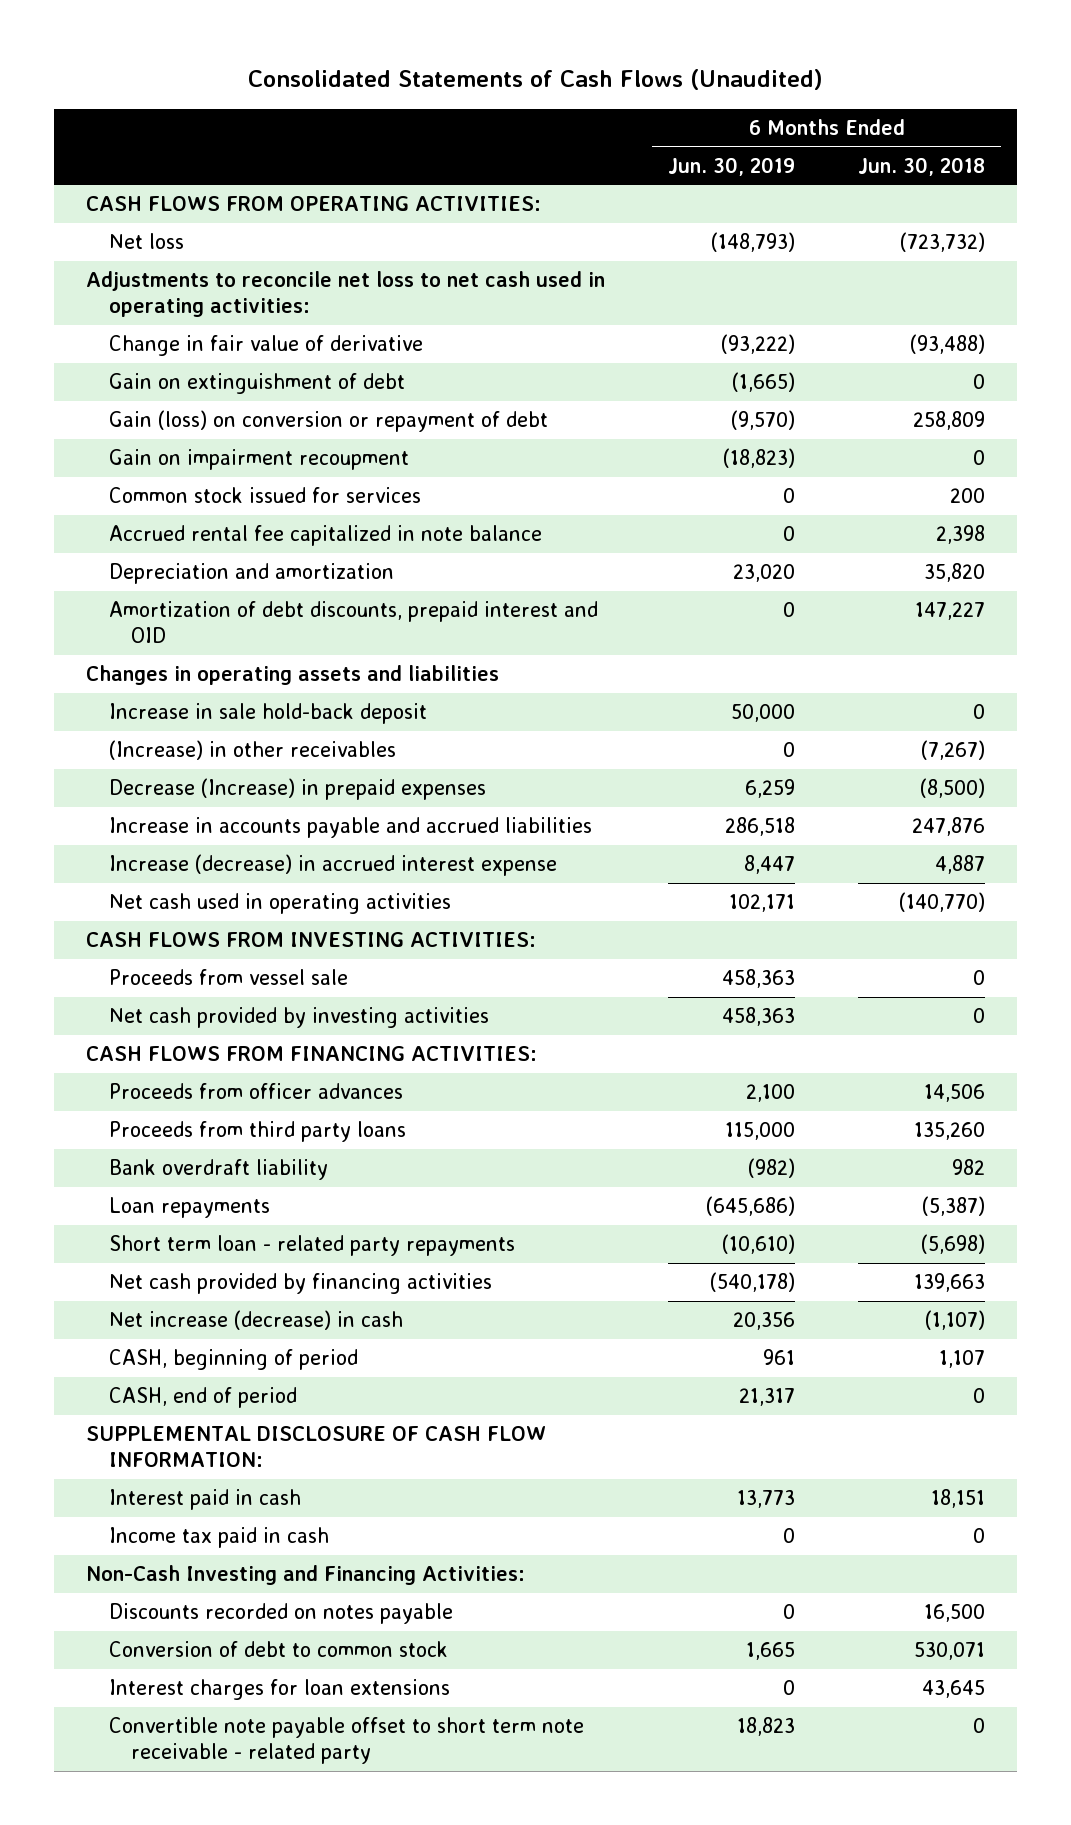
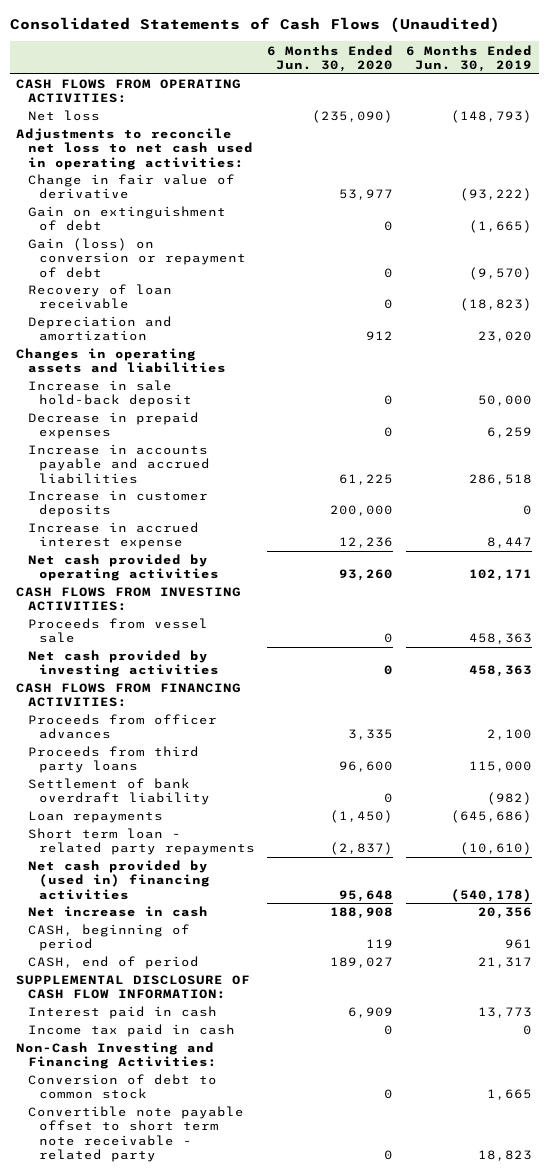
[858,156,986,176] Jun. 30, 2018 -> none
none -> [267,44,394,72] 6 Months Ended Jun. 30, 2020
[108,487,421,504] Common stock issued for services -> none
[108,525,542,547] Accrued rental fee capitalized in note balance -> none
[108,449,409,471] Gain on impairment recoupment -> [27,284,172,310] Recovery of loan receivable
[108,601,598,644] Amortization of debt discounts, prepaid interest and OID -> none
[108,740,396,761] (Increase) in other receivables -> none
[108,778,486,801] Decrease (Increase) in prepaid expenses -> [27,412,199,440] Decrease in prepaid expenses
none -> [27,490,208,518] Increase in customer deposits
[108,854,557,877] Increase (decrease) in accrued interest expense -> [27,522,199,550] Increase in accrued interest expense
[108,893,451,915] Net cash used in operating activities -> [27,554,219,582] Net cash provided by operating activities
[108,1159,328,1181] Bank overdraft liability -> [27,778,210,806] Settlement of bank overdraft liability
[108,1273,492,1295] Net cash provided by financing activities -> [27,860,210,900] Net cash provided by (used in) financing activities
[108,1310,403,1331] Net increase (decrease) in cash -> [27,906,208,918] Net increase in cash
[108,1603,453,1625] Discounts recorded on notes payable -> none
[108,1679,450,1701] Interest charges for loan extensions -> none

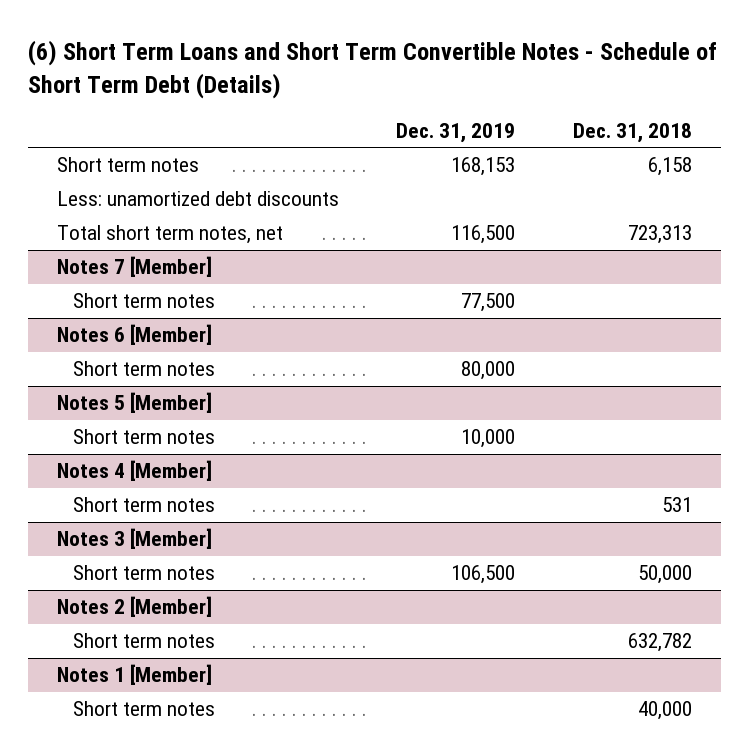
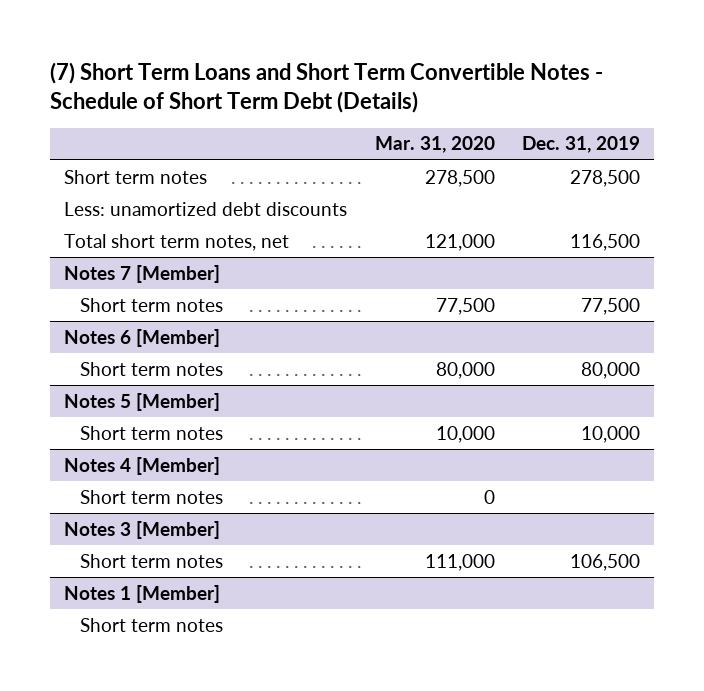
[27,40,717,99] (6) Short Term Loans and Short Term Convertible Notes - Schedule of Short Term Debt (Details) -> [50,61,604,113] (7) Short Term Loans and Short Term Convertible Notes - Schedule of Short Term Debt (Details)
[573,122,693,143] Dec. 31, 2018 -> none
none -> [374,136,495,154] Mar. 31, 2020
[451,157,516,177] 168,153 -> [570,169,641,187] 278,500
[56,596,212,618] Notes 2 [Member] -> none
[72,633,215,649] Short term notes -> none

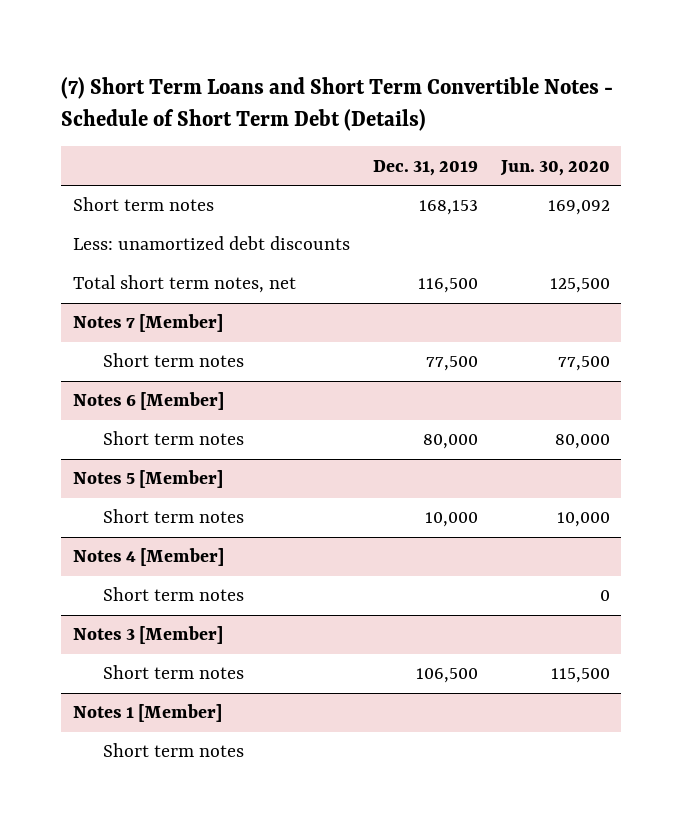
[374,136,495,154] Mar. 31, 2020 -> none
none -> [499,159,610,176] Jun. 30, 2020
[570,169,641,187] 278,500 -> [418,200,478,216] 168,153

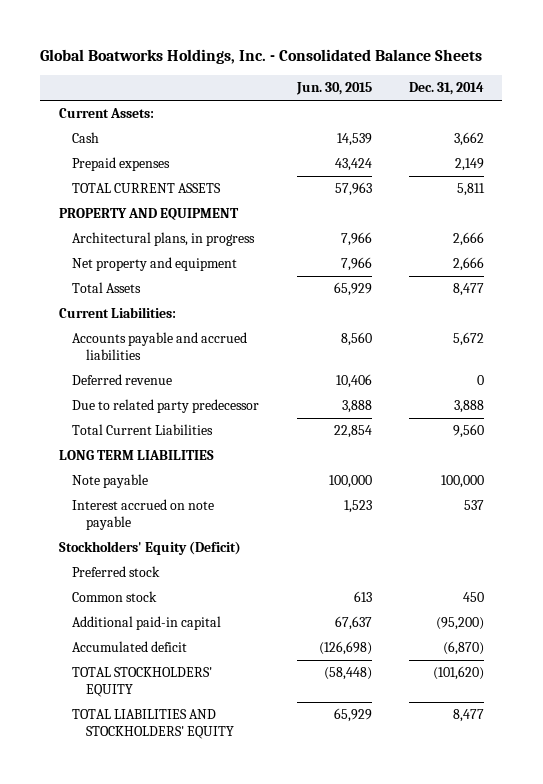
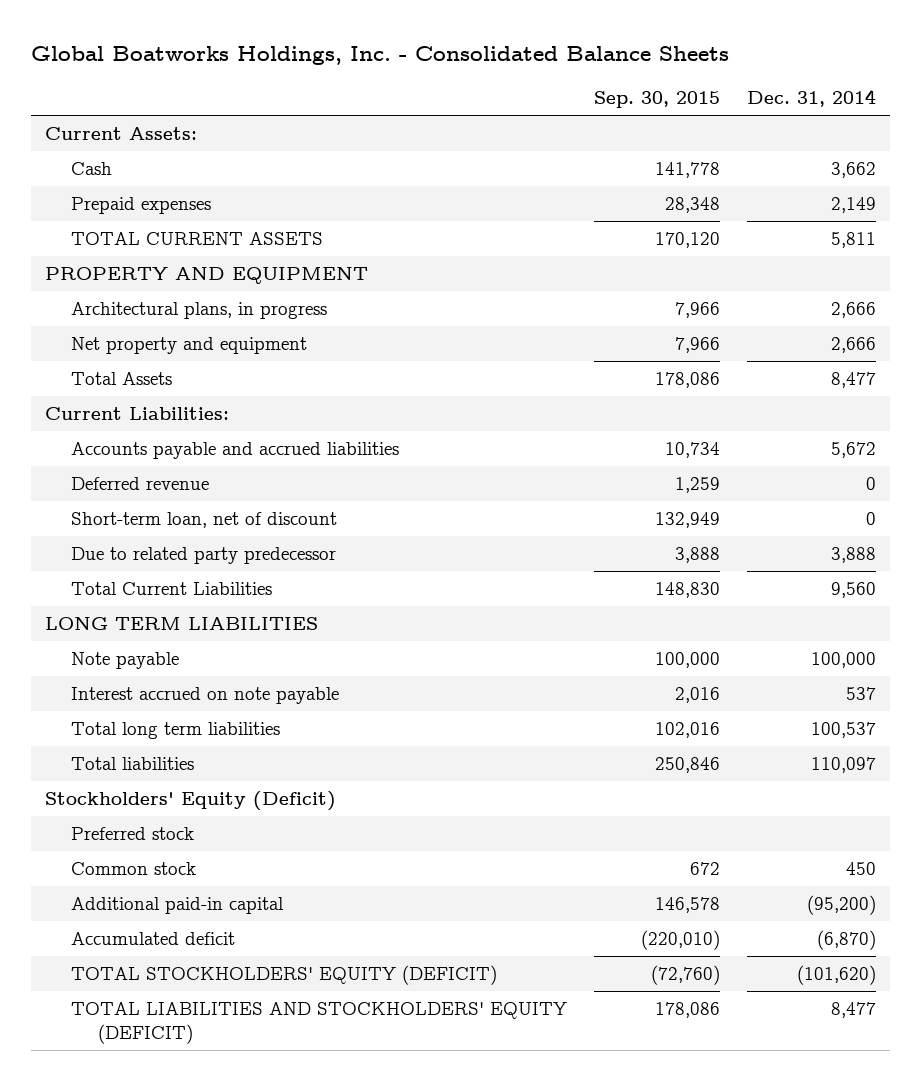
[295,82,372,96] Jun. 30, 2015 -> none
none -> [594,91,721,109] Sep. 30, 2015
none -> [71,512,338,529] Short-term loan, net of discount
none -> [71,722,281,740] Total long term liabilities
none -> [71,757,195,771] Total liabilities
[72,667,213,698] TOTAL STOCKHOLDERS' EQUITY -> [71,965,498,986] TOTAL STOCKHOLDERS' EQUITY (DEFICIT)
[72,709,234,740] TOTAL LIABILITIES AND STOCKHOLDERS' EQUITY -> [71,1002,568,1044] TOTAL LIABILITIES AND STOCKHOLDERS' EQUITY (DEFICIT)

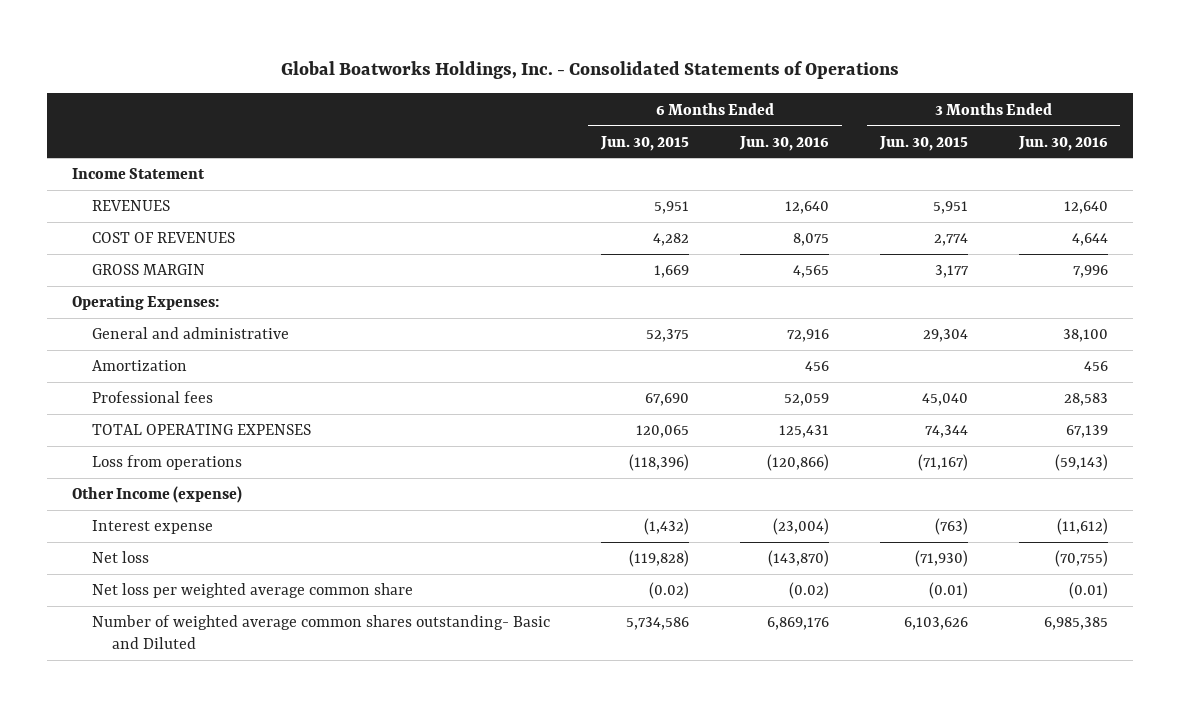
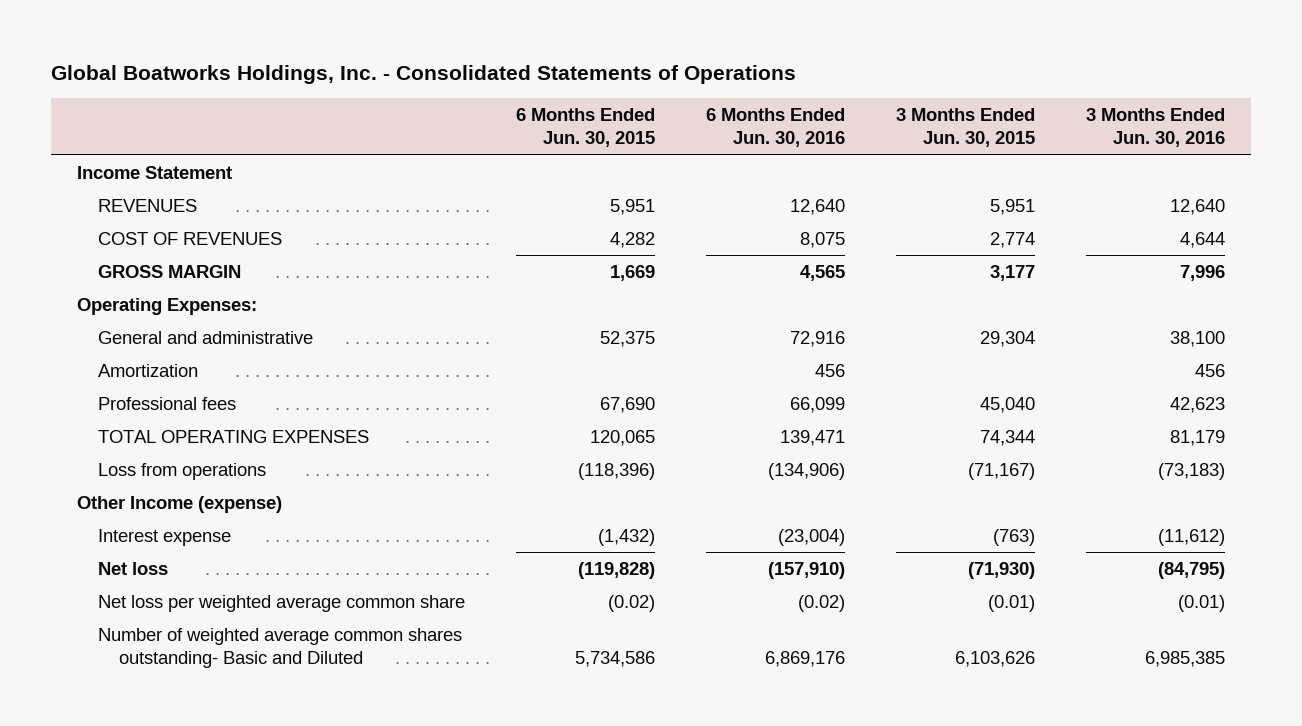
[783,393,829,407] 52,059 -> [790,397,846,414] 66,099
[1063,393,1108,407] 28,583 -> [1170,397,1226,414] 42,623
[778,425,829,439] 125,431 -> [780,430,846,447] 139,471
[1065,425,1108,439] 67,139 -> [1170,430,1226,447] 81,179
[766,454,829,472] (120,866) -> [768,463,846,481] (134,906)
[1054,454,1108,472] (59,143) -> [1158,463,1226,481] (73,183)
[767,550,829,568] (143,870) -> [768,562,846,580] (157,910)
[1054,550,1108,568] (70,755) -> [1158,562,1226,580] (84,795)

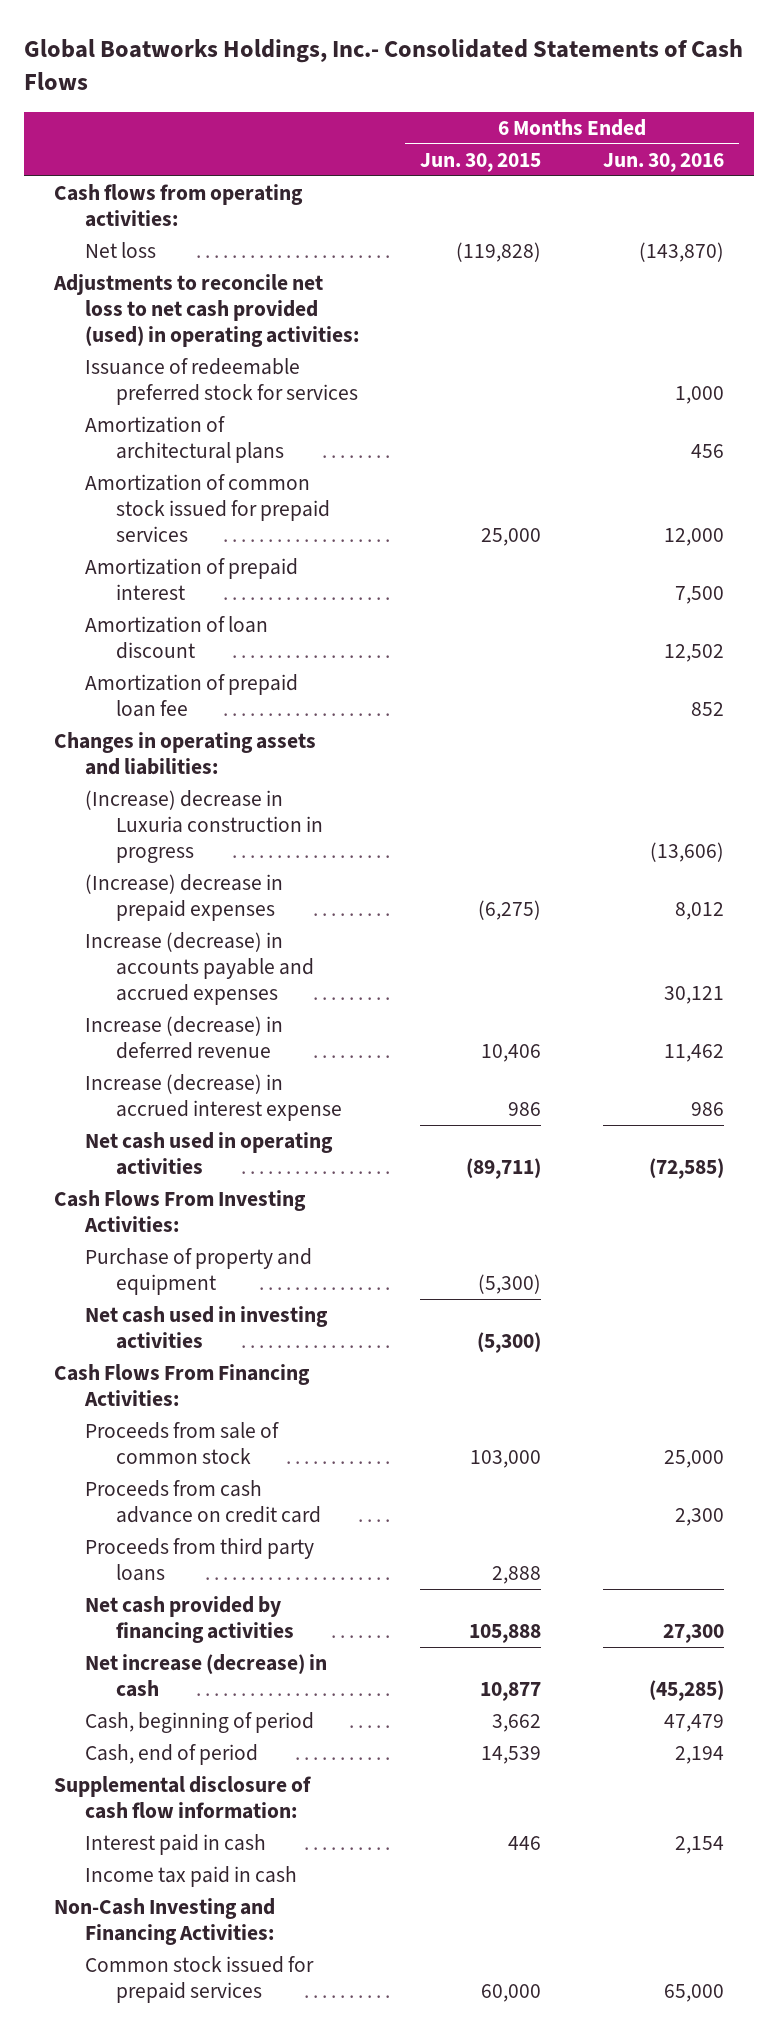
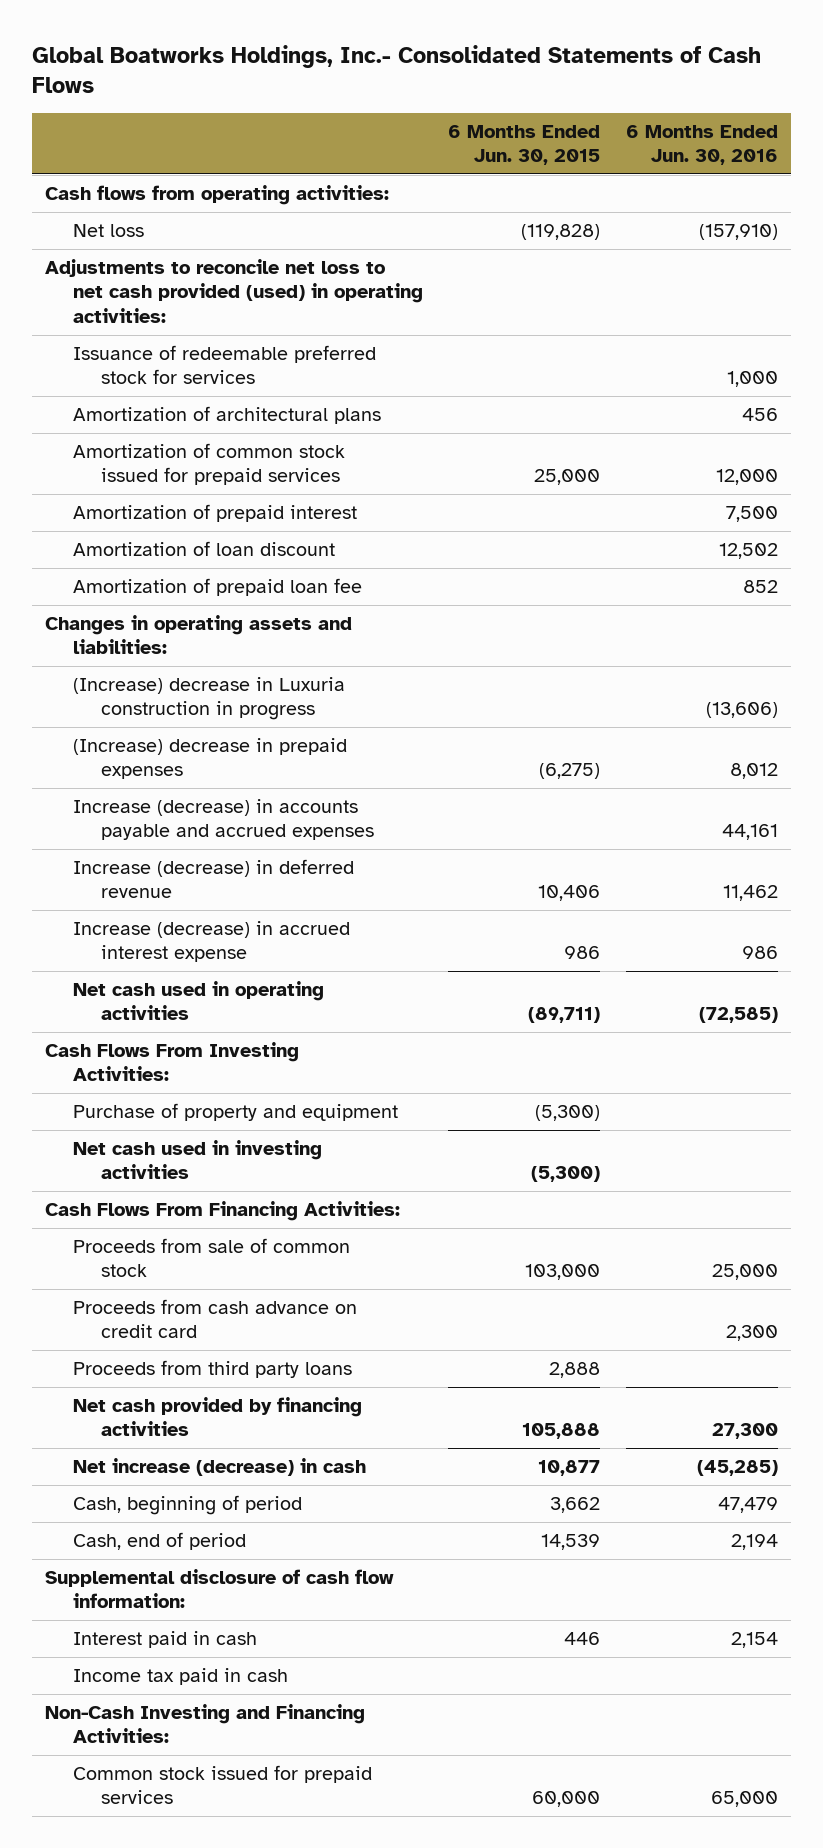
[638,242,724,263] (143,870) -> [698,223,778,240] (157,910)
[663,986,724,1005] 30,121 -> [721,824,778,841] 44,161

